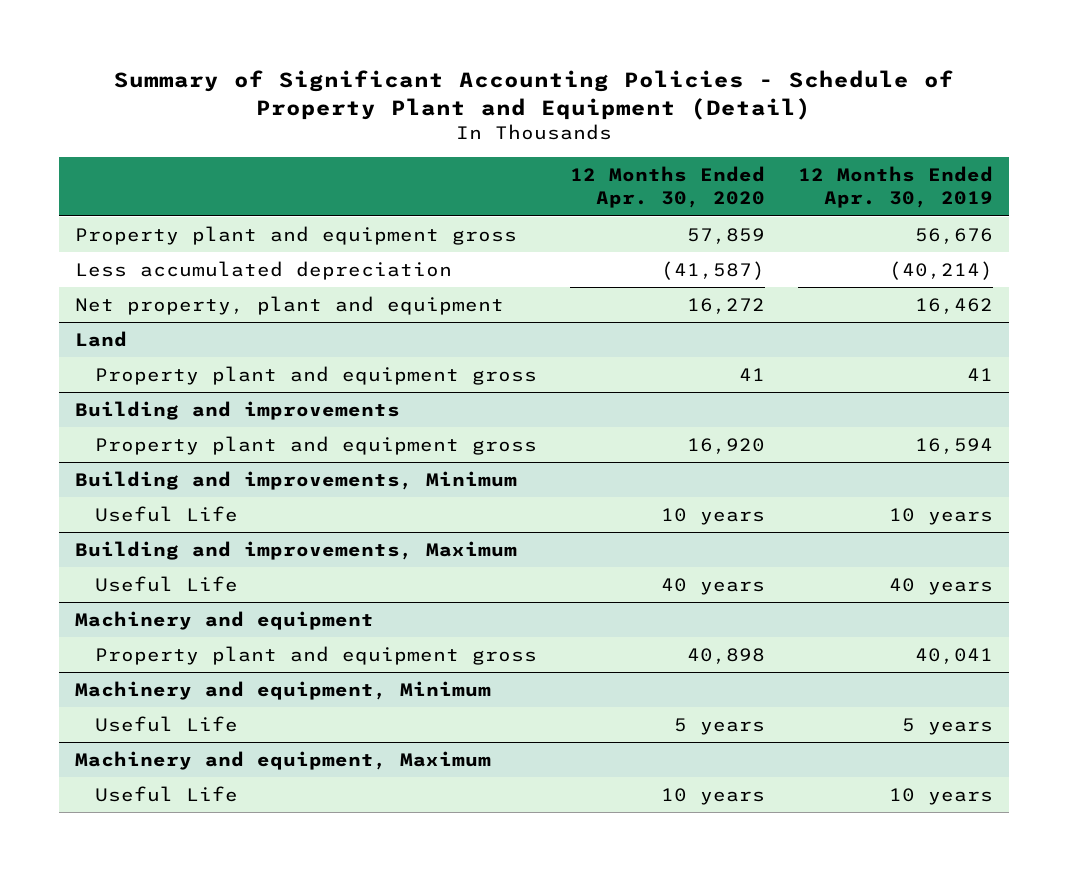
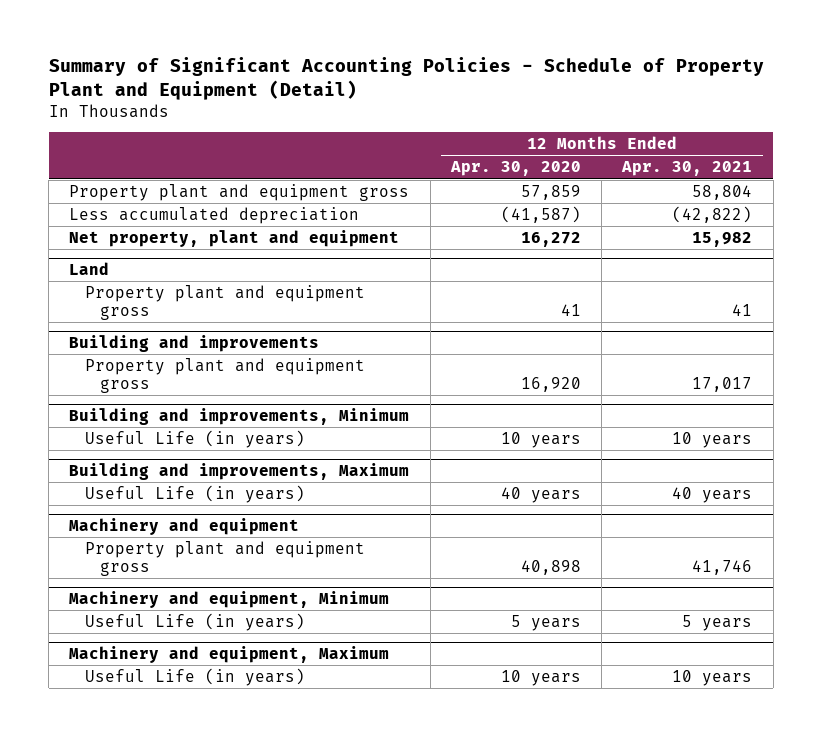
[797,166,993,209] 12 Months Ended Apr. 30, 2019 -> none
none -> [621,161,753,177] Apr. 30, 2021
[95,506,239,523] Useful Life -> [84,429,305,448] Useful Life (in years)
[95,576,239,593] Useful Life -> [84,484,305,503] Useful Life (in years)
[95,716,239,733] Useful Life -> [84,612,305,631] Useful Life (in years)
[95,786,239,803] Useful Life -> [84,667,305,686] Useful Life (in years)

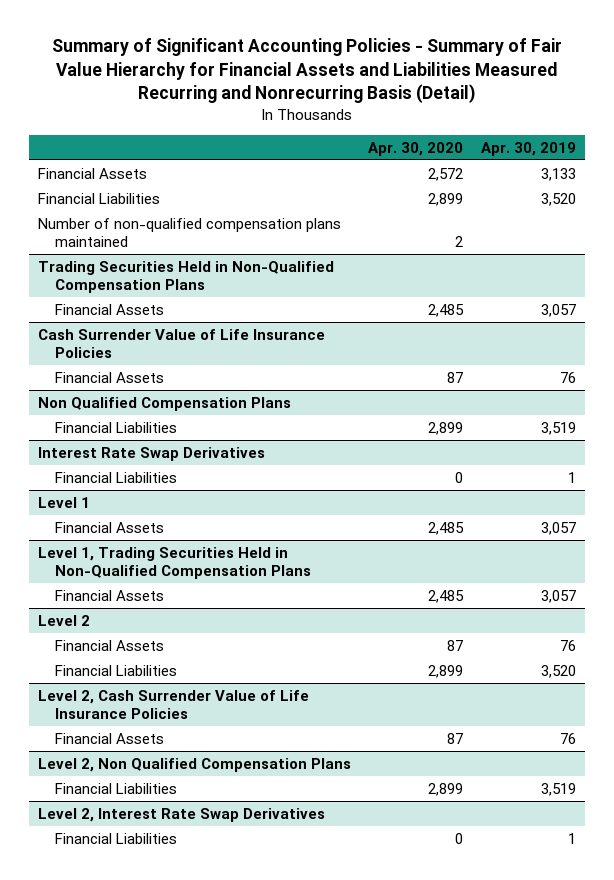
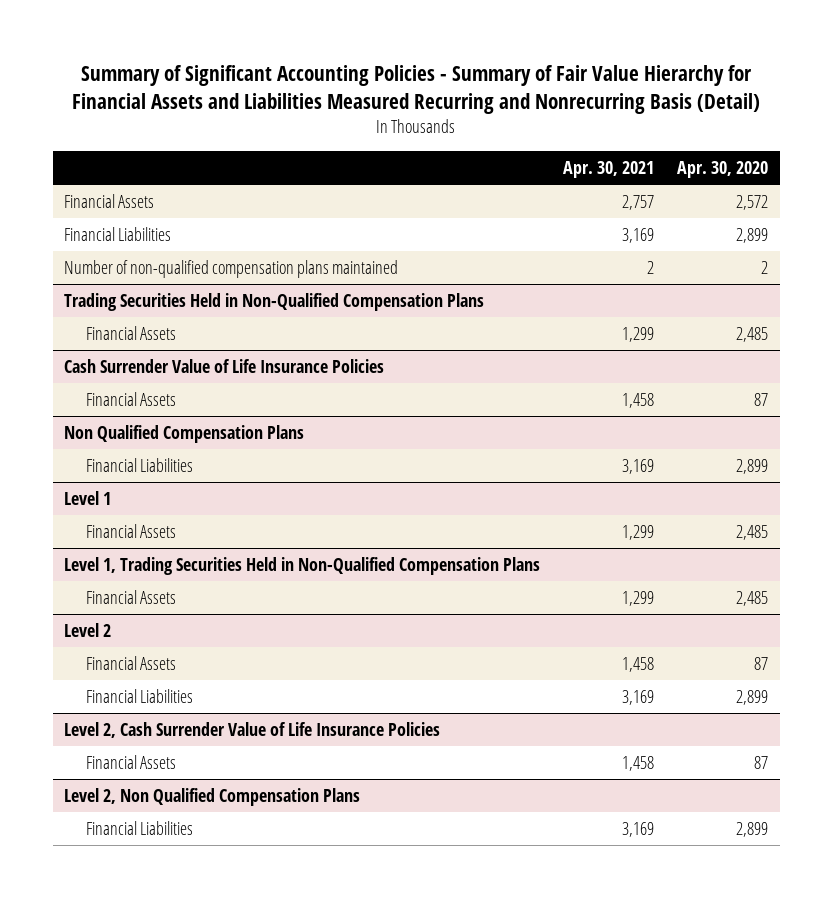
[481,141,577,156] Apr. 30, 2019 -> none
none -> [563,161,655,179] Apr. 30, 2021
[37,446,265,461] Interest Rate Swap Derivatives -> none
[54,471,177,483] Financial Liabilities -> none
[37,807,325,822] Level 2, Interest Rate Swap Derivatives -> none
[54,832,177,844] Financial Liabilities -> none

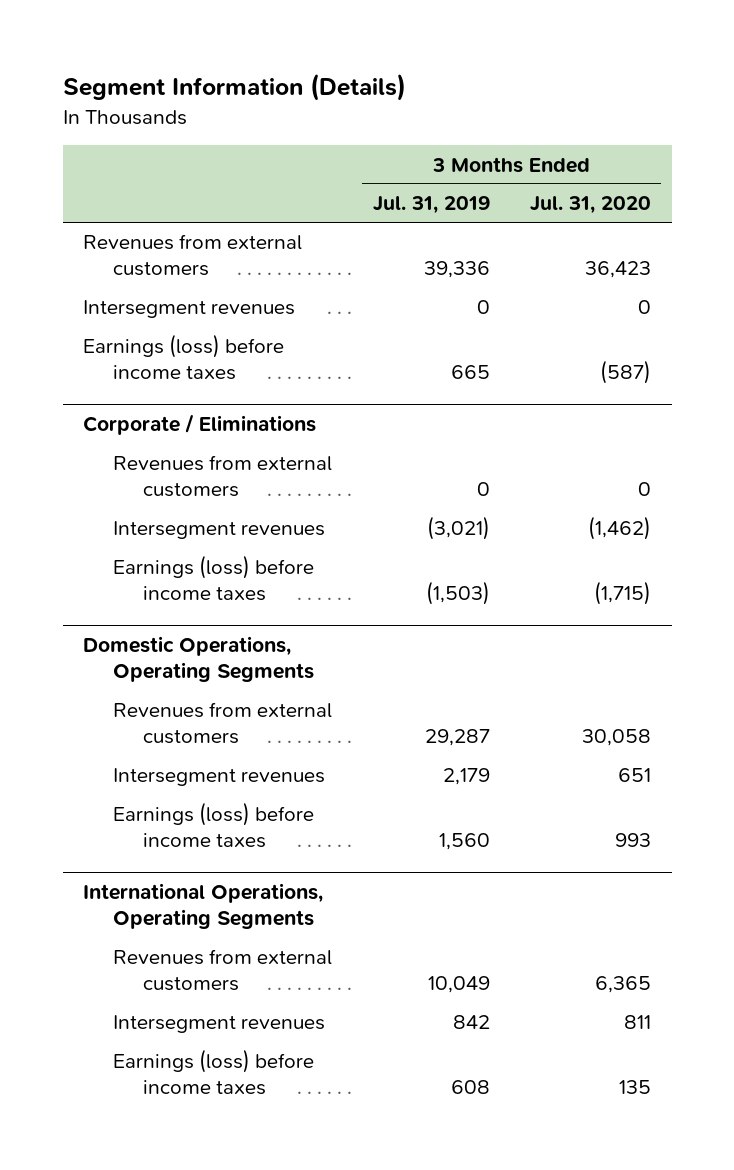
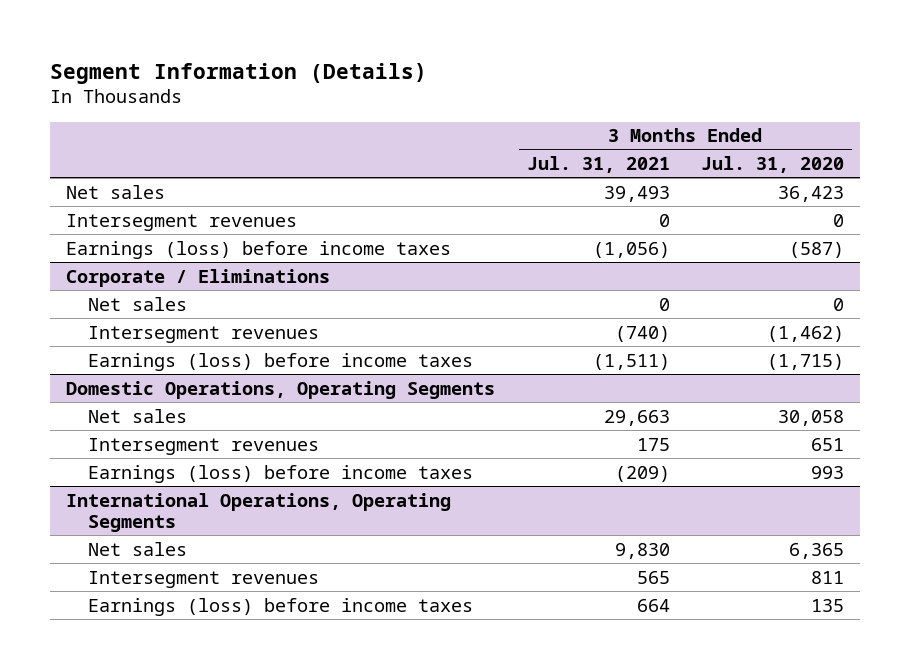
[372,196,490,215] Jul. 31, 2019 -> none
none -> [526,155,670,173] Jul. 31, 2021
[82,234,302,277] Revenues from external customers -> [66,184,166,199] Net sales
[112,455,332,498] Revenues from external customers -> [88,296,188,311] Net sales
[112,702,332,745] Revenues from external customers -> [88,408,188,423] Net sales
[112,949,332,992] Revenues from external customers -> [88,541,188,556] Net sales

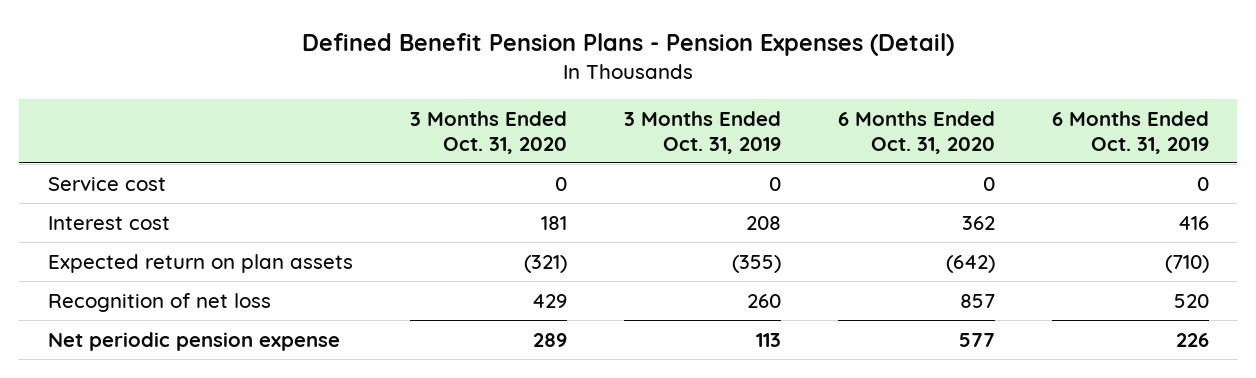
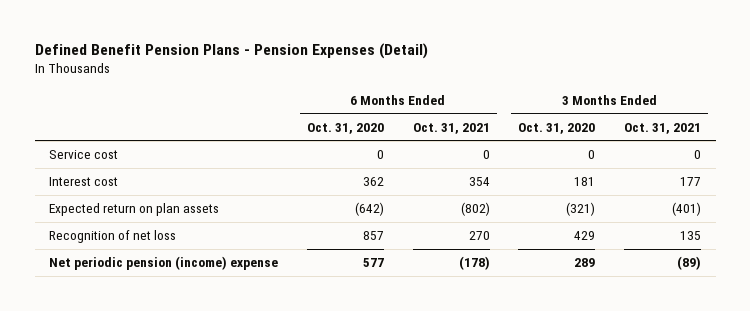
[623,111,781,154] 3 Months Ended Oct. 31, 2019 -> none
[1051,111,1209,154] 6 Months Ended Oct. 31, 2019 -> none
none -> [412,122,490,134] Oct. 31, 2021
none -> [624,122,702,134] Oct. 31, 2021
[47,331,340,351] Net periodic pension expense -> [48,256,278,271] Net periodic pension (income) expense

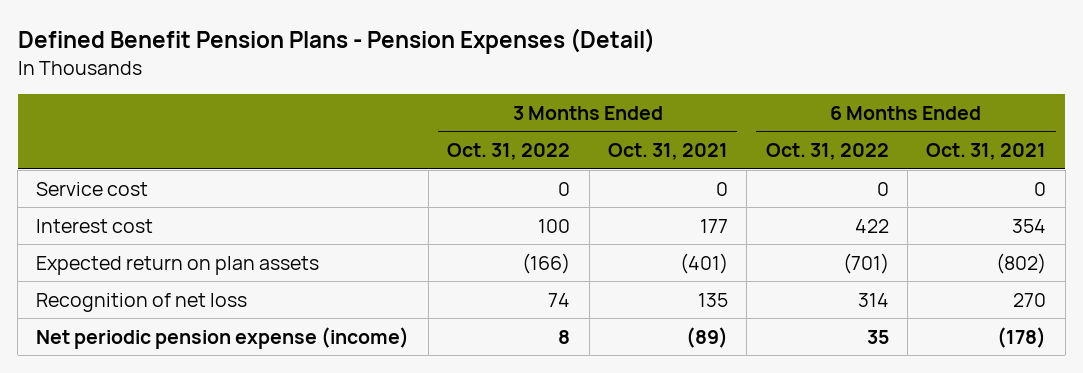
[306,122,384,134] Oct. 31, 2020 -> none
[518,122,596,134] Oct. 31, 2020 -> none
none -> [447,143,571,161] Oct. 31, 2022
none -> [765,143,889,161] Oct. 31, 2022
[48,256,278,271] Net periodic pension (income) expense -> [36,326,410,349] Net periodic pension expense (income)

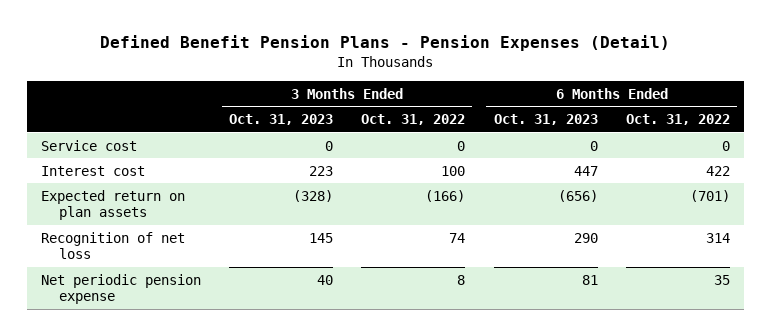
[607,143,728,161] Oct. 31, 2021 -> none
[926,143,1047,161] Oct. 31, 2021 -> none
none -> [229,114,334,126] Oct. 31, 2023
none -> [493,114,598,126] Oct. 31, 2023
[36,326,410,349] Net periodic pension expense (income) -> [40,273,201,305] Net periodic pension expense

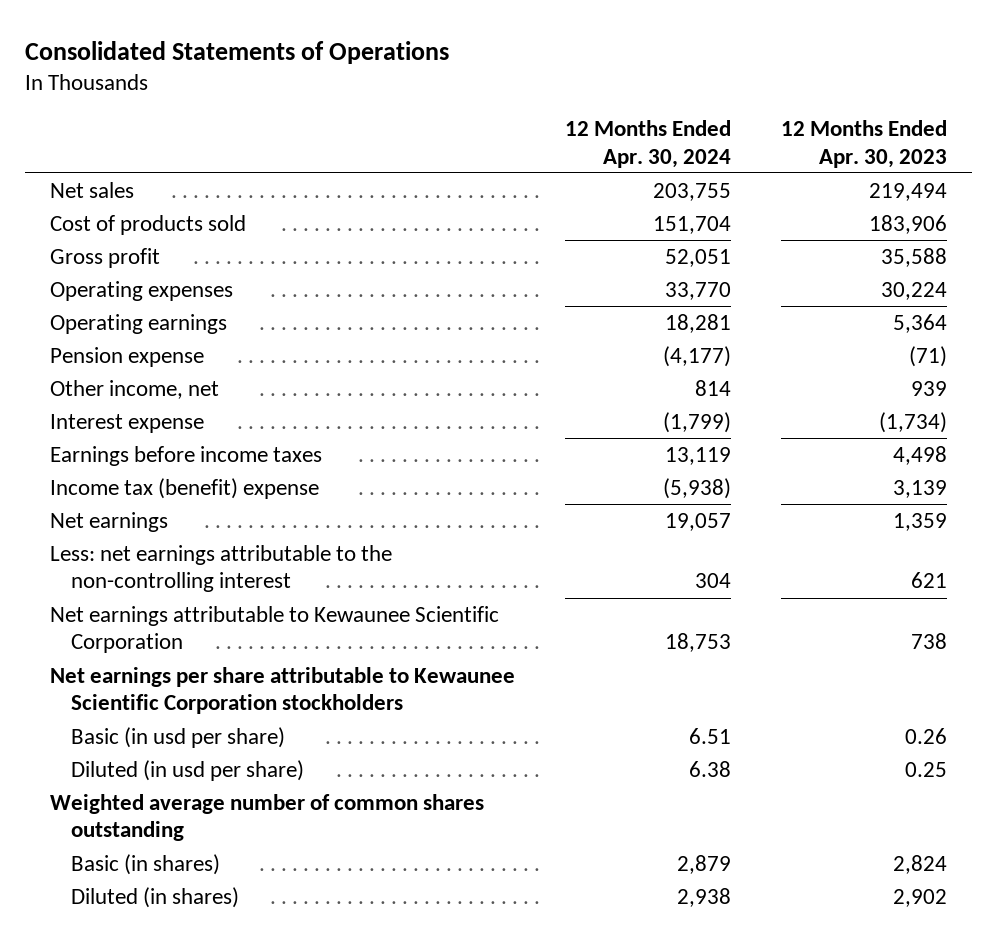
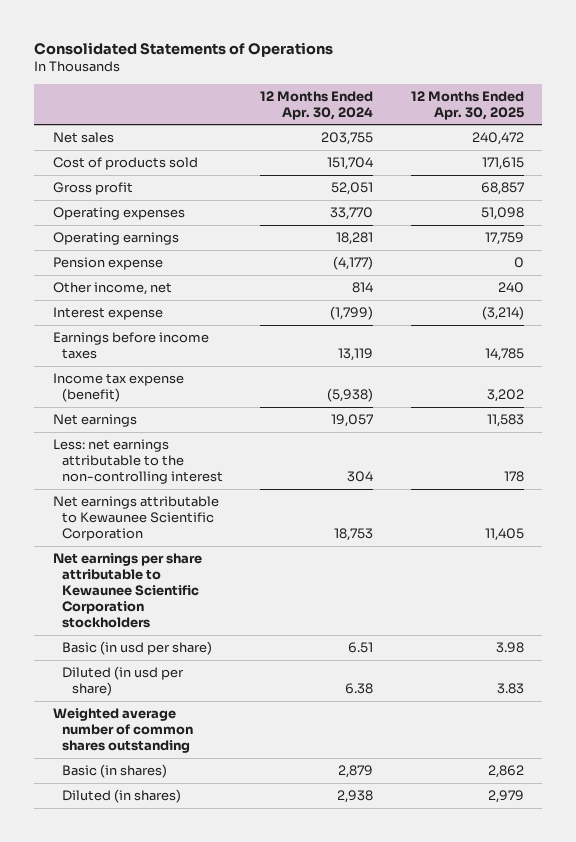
[780,120,947,168] 12 Months Ended Apr. 30, 2023 -> none
none -> [410,90,524,120] 12 Months Ended Apr. 30, 2025
[49,477,319,499] Income tax (benefit) expense -> [52,372,184,403] Income tax expense (benefit)

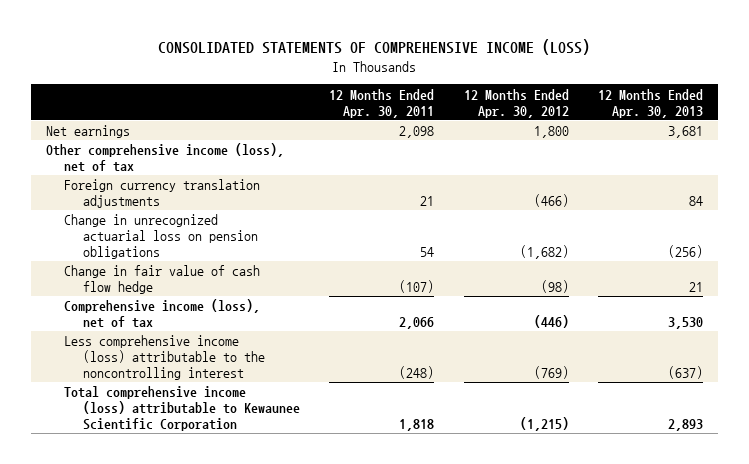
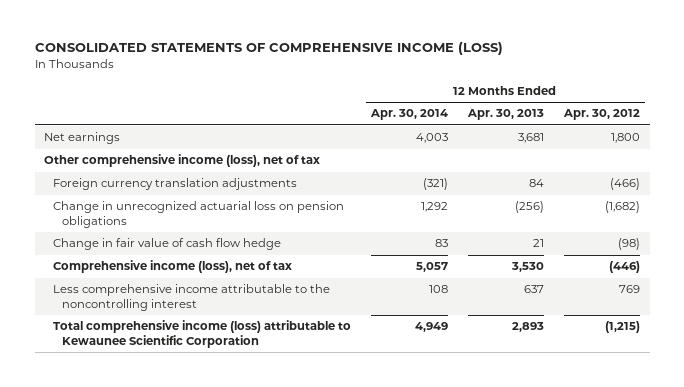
[329,88,435,118] 12 Months Ended Apr. 30, 2011 -> none
none -> [370,109,449,121] Apr. 30, 2014
[64,335,265,380] Less comprehensive income (loss) attributable to the noncontrolling interest -> [53,284,331,311] Less comprehensive income attributable to the noncontrolling interest
[533,365,569,379] (769) -> [618,285,640,294] 769
[668,365,704,379] (637) -> [523,285,544,294] 637

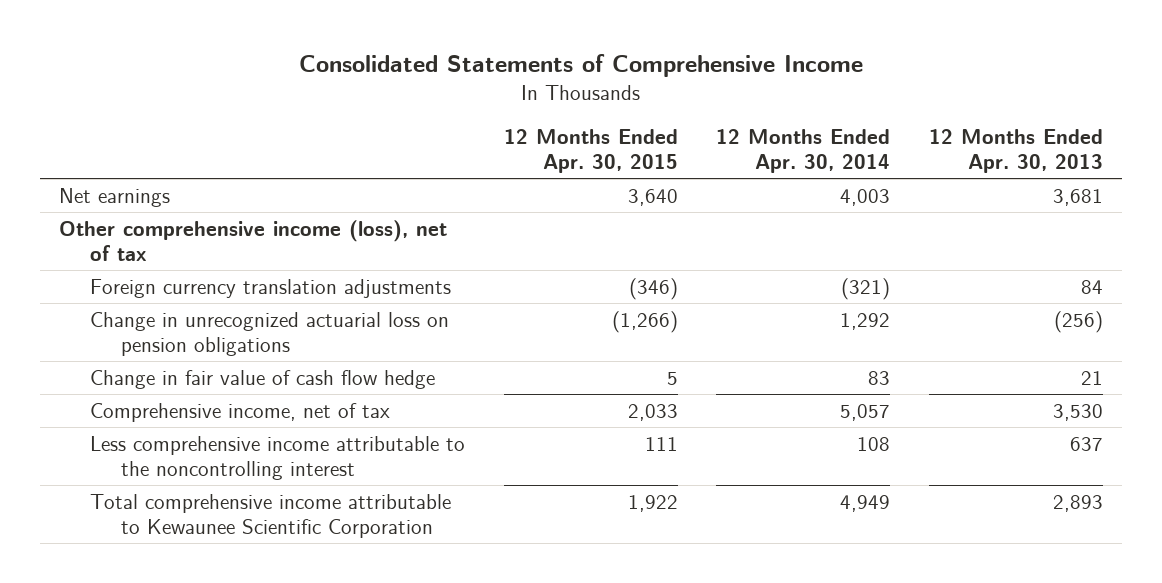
[34,42,503,56] CONSOLIDATED STATEMENTS OF COMPREHENSIVE INCOME (LOSS) -> [299,54,864,78] Consolidated Statements of Comprehensive Income
[562,109,640,121] Apr. 30, 2012 -> none
none -> [503,129,678,173] 12 Months Ended Apr. 30, 2015
[53,260,293,274] Comprehensive income (loss), net of tax -> [90,402,391,422] Comprehensive income, net of tax
[53,320,352,348] Total comprehensive income (loss) attributable to Kewaunee Scientific Corporation -> [90,493,452,538] Total comprehensive income attributable to Kewaunee Scientific Corporation

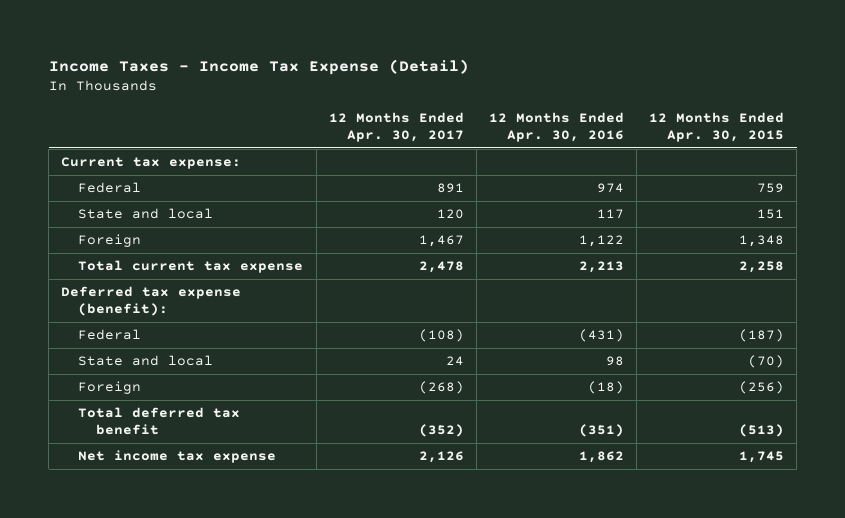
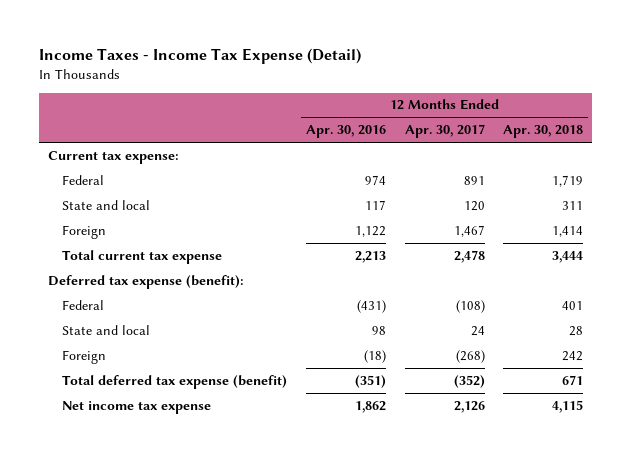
[649,111,785,142] 12 Months Ended Apr. 30, 2015 -> none
none -> [503,125,584,139] Apr. 30, 2018
[78,407,241,436] Total deferred tax benefit -> [62,374,288,389] Total deferred tax expense (benefit)

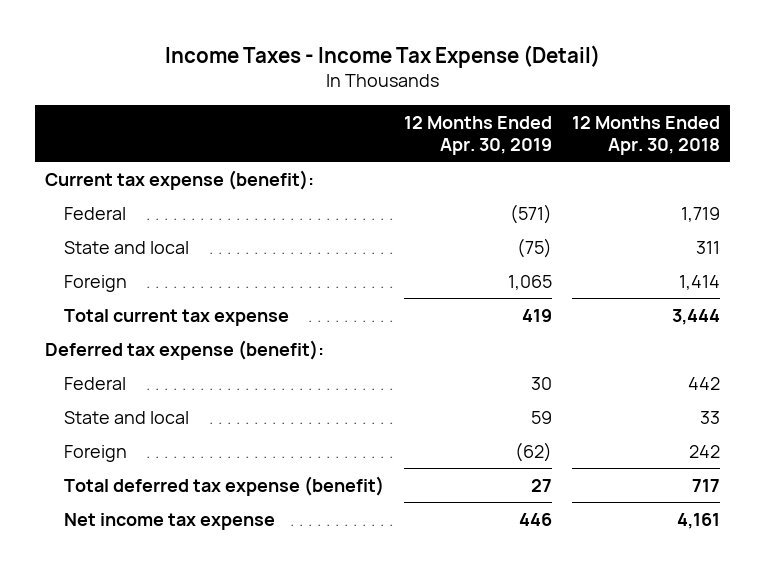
[306,125,387,139] Apr. 30, 2016 -> none
[404,124,485,139] Apr. 30, 2017 -> none
none -> [403,115,552,155] 12 Months Ended Apr. 30, 2019
[47,150,179,164] Current tax expense: -> [45,169,315,190] Current tax expense (benefit):
[562,300,584,310] 401 -> [687,376,720,390] 442
[569,325,584,336] 28 -> [699,410,720,424] 33
[562,374,584,385] 671 -> [691,478,720,492] 717
[552,399,584,413] 4,115 -> [676,512,720,529] 4,161

